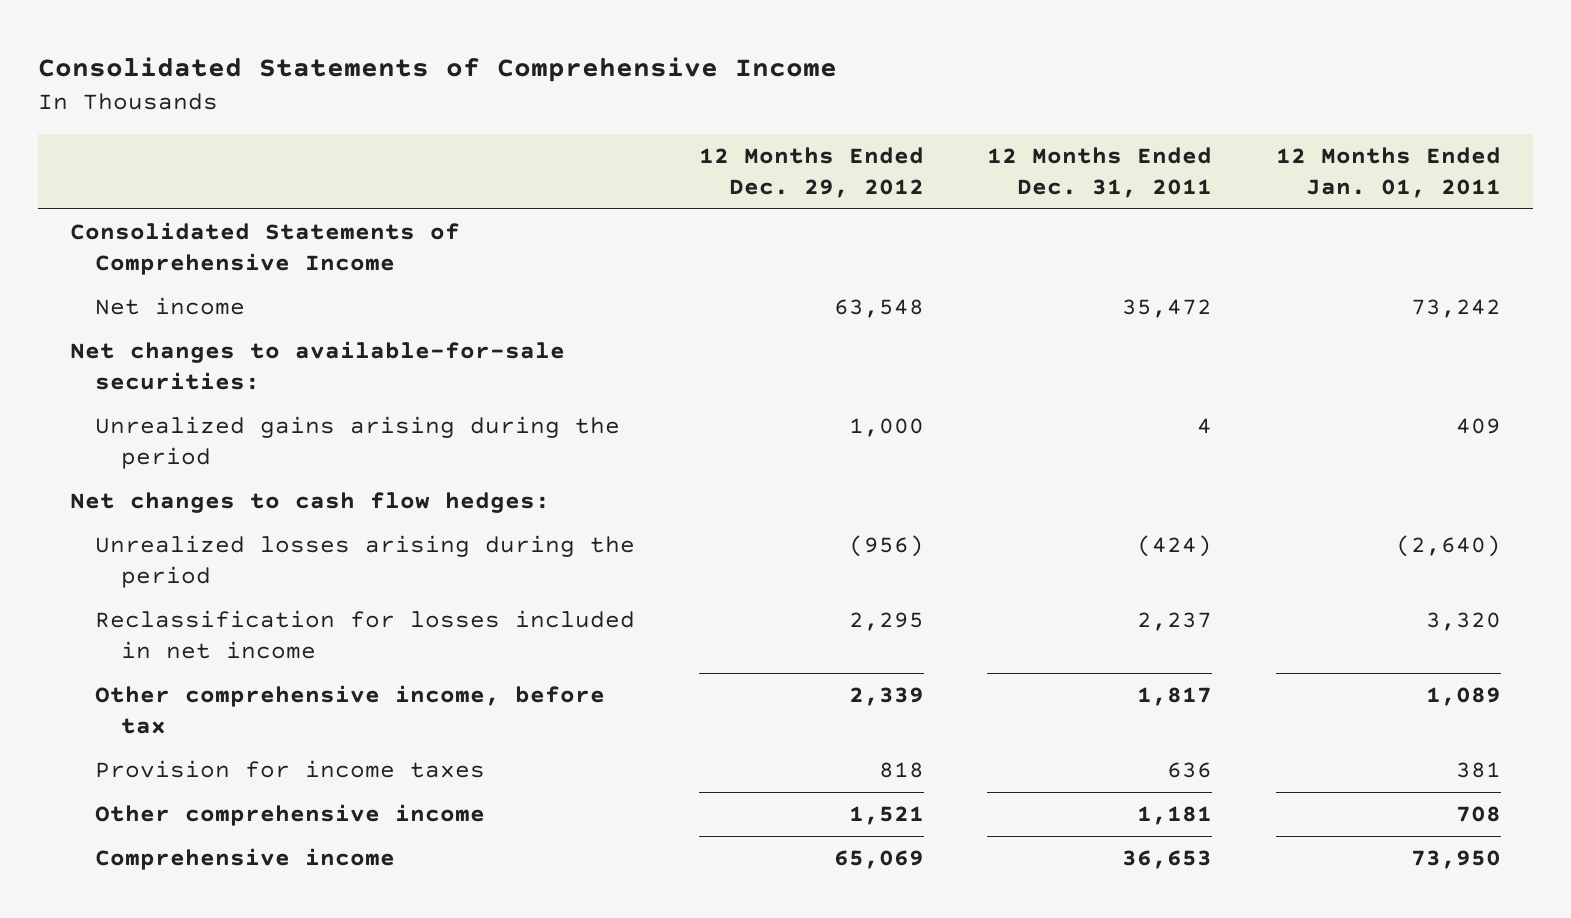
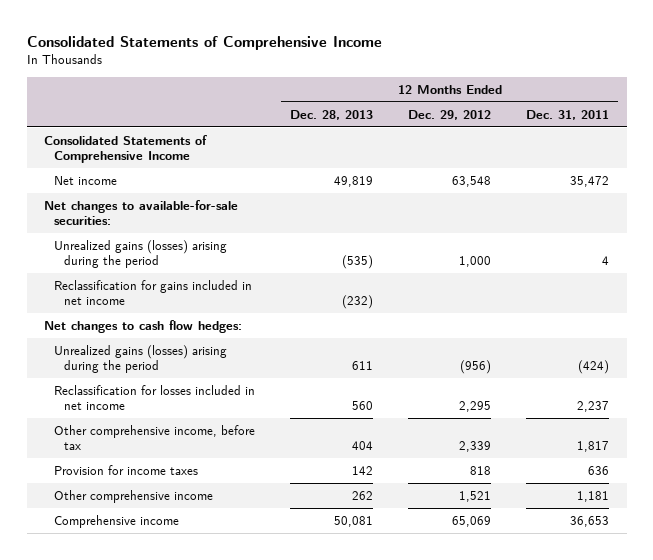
[1275,147,1501,198] 12 Months Ended Jan. 01, 2011 -> none
none -> [290,109,374,120] Dec. 28, 2013
[95,416,621,469] Unrealized gains arising during the period -> [54,239,228,268] Unrealized gains (losses) arising during the period
none -> [54,279,253,305] Reclassification for gains included in net income
[95,535,636,588] Unrealized losses arising during the period -> [54,344,228,373] Unrealized gains (losses) arising during the period

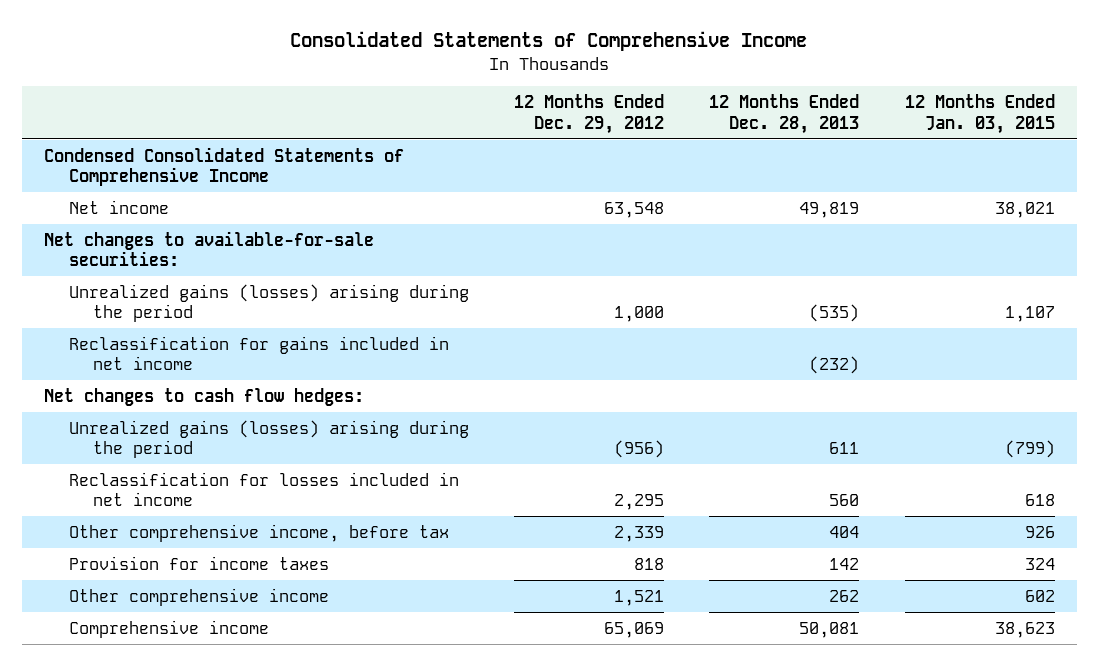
[526,109,610,120] Dec. 31, 2011 -> none
none -> [904,94,1055,134] 12 Months Ended Jan. 03, 2015
[44,134,208,163] Consolidated Statements of Comprehensive Income -> [44,146,405,187] Condensed Consolidated Statements of Comprehensive Income

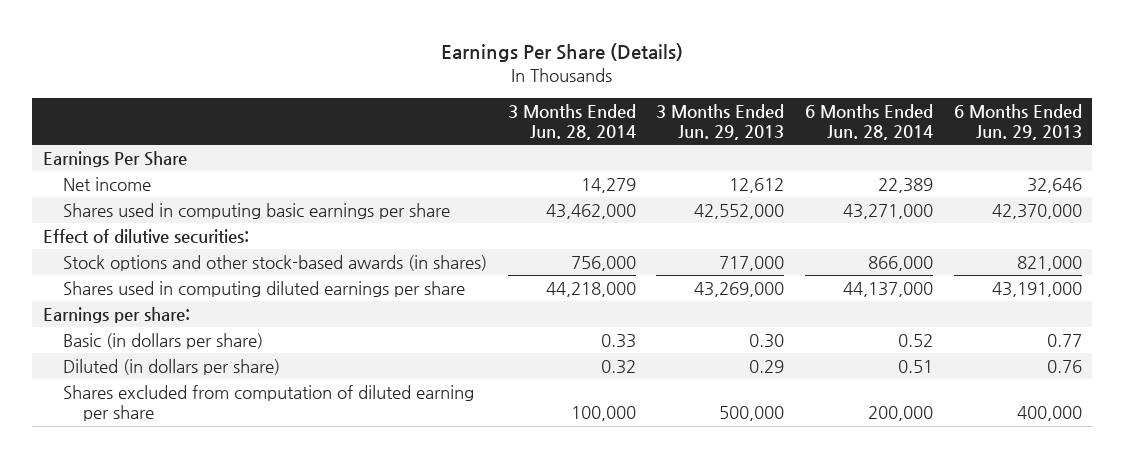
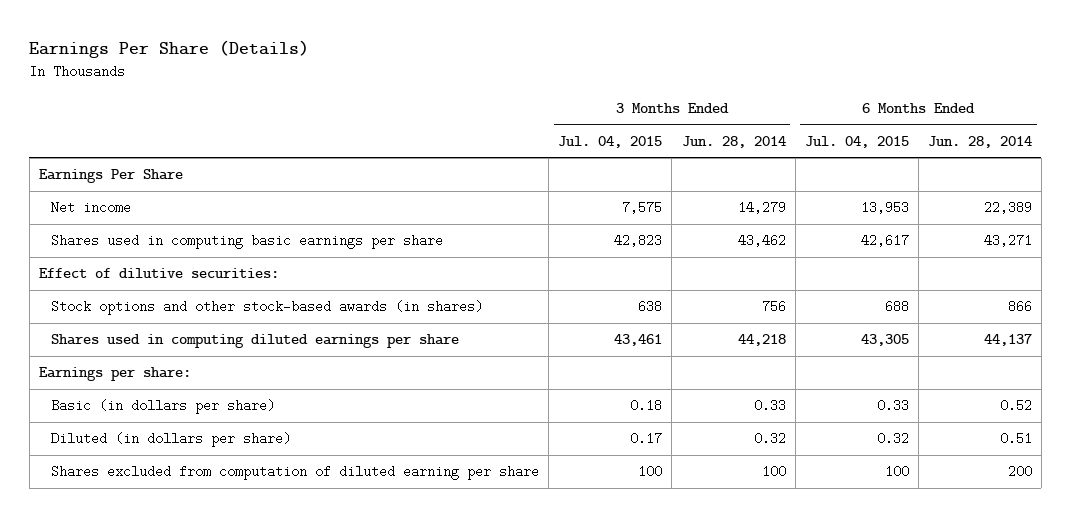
[656,103,785,141] 3 Months Ended Jun. 29, 2013 -> none
[953,103,1082,141] 6 Months Ended Jun. 29, 2013 -> none
none -> [558,135,663,148] Jul. 04, 2015
none -> [804,135,909,148] Jul. 04, 2015
[545,204,636,220] 43,462,000 -> [737,234,786,248] 43,462
[843,204,934,220] 43,271,000 -> [983,234,1032,248] 43,271
[570,256,636,272] 756,000 -> [761,300,786,314] 756
[868,256,934,272] 866,000 -> [1007,300,1032,314] 866
[545,282,636,298] 44,218,000 -> [737,334,786,347] 44,218
[843,282,934,298] 44,137,000 -> [983,334,1032,347] 44,137
[570,406,636,422] 100,000 -> [761,465,786,479] 100
[868,406,934,422] 200,000 -> [1007,465,1032,479] 200

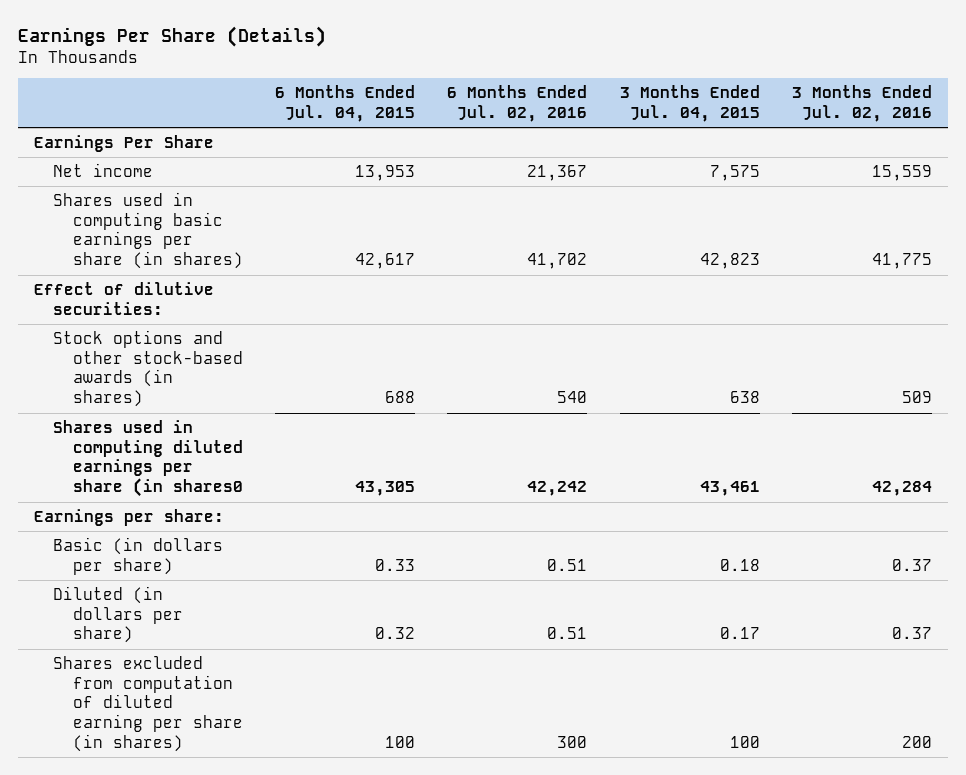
[681,135,786,148] Jun. 28, 2014 -> none
[927,135,1032,148] Jun. 28, 2014 -> none
none -> [447,85,588,122] 6 Months Ended Jul. 02, 2016
none -> [792,85,933,122] 3 Months Ended Jul. 02, 2016
[51,234,444,250] Shares used in computing basic earnings per share -> [53,192,243,270] Shares used in computing basic earnings per share (in shares)
[51,334,460,349] Shares used in computing diluted earnings per share -> [53,420,243,498] Shares used in computing diluted earnings per share (in shares0
[51,465,540,481] Shares excluded from computation of diluted earning per share -> [53,656,243,752] Shares excluded from computation of diluted earning per share (in shares)

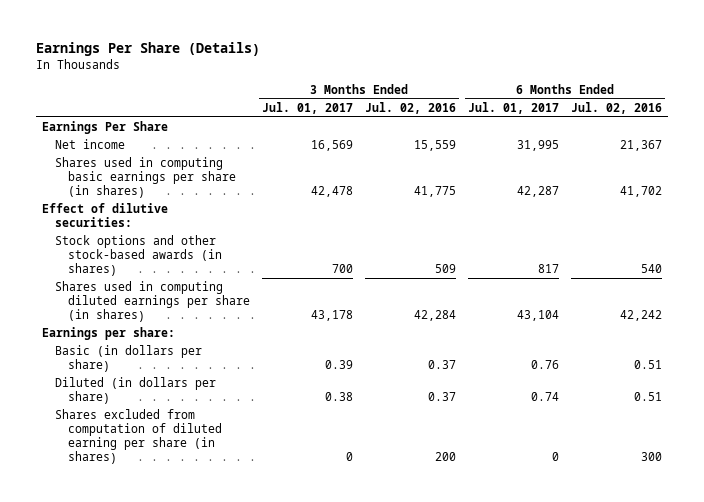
[275,85,416,122] 6 Months Ended Jul. 04, 2015 -> none
[619,85,760,122] 3 Months Ended Jul. 04, 2015 -> none
none -> [261,101,353,114] Jul. 01, 2017
none -> [468,101,560,114] Jul. 01, 2017
[53,420,243,498] Shares used in computing diluted earnings per share (in shares0 -> [54,281,250,323] Shares used in computing diluted earnings per share (in shares)

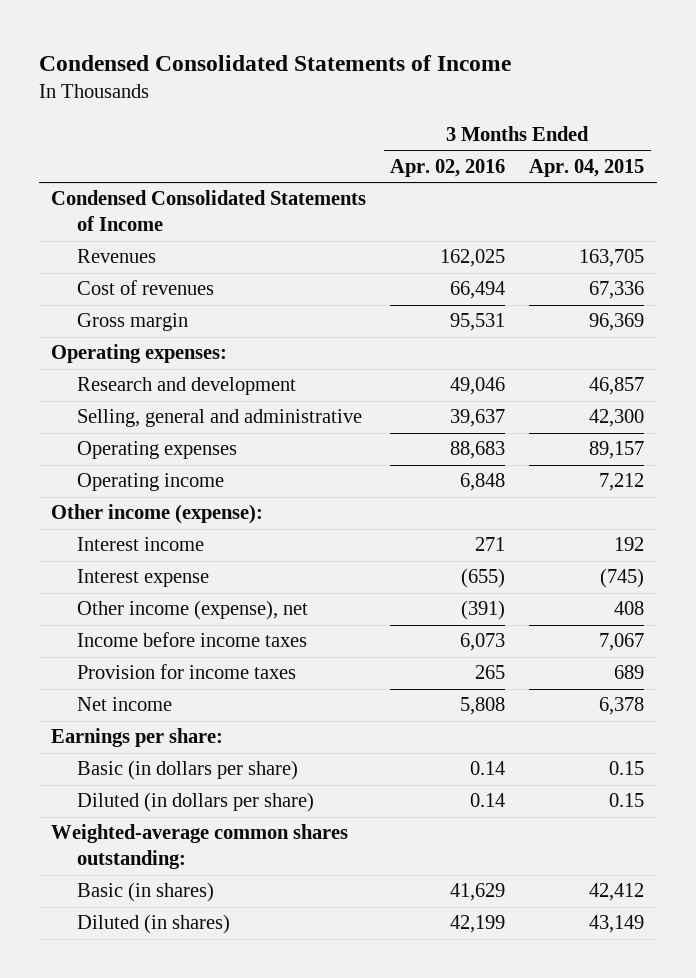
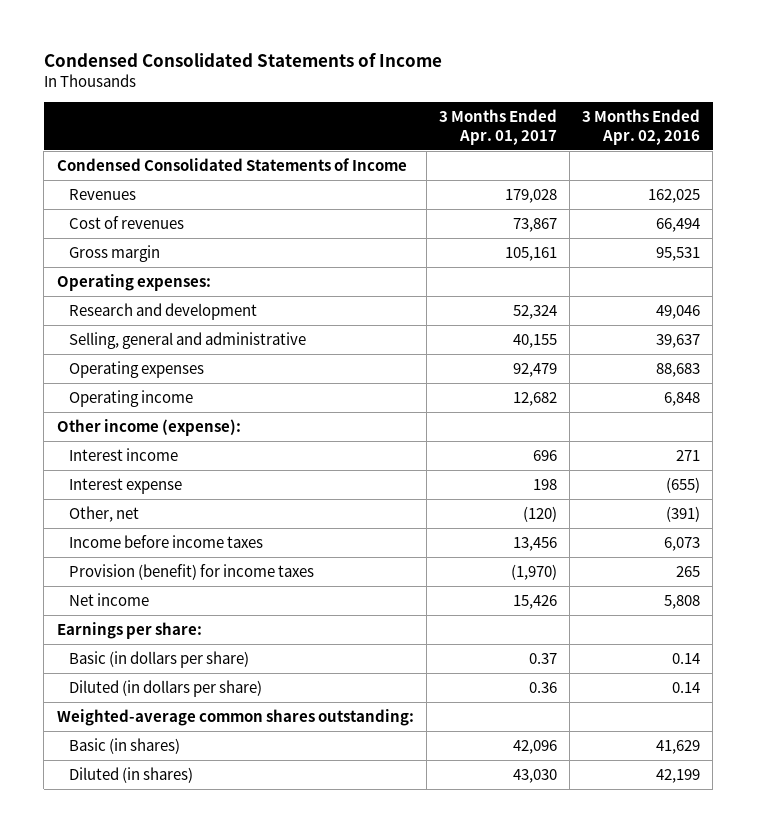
[529,158,645,177] Apr. 04, 2015 -> none
none -> [438,108,557,145] 3 Months Ended Apr. 01, 2017
[76,600,308,621] Other income (expense), net -> [68,505,139,522] Other, net
[76,664,296,680] Provision for income taxes -> [68,563,314,580] Provision (benefit) for income taxes

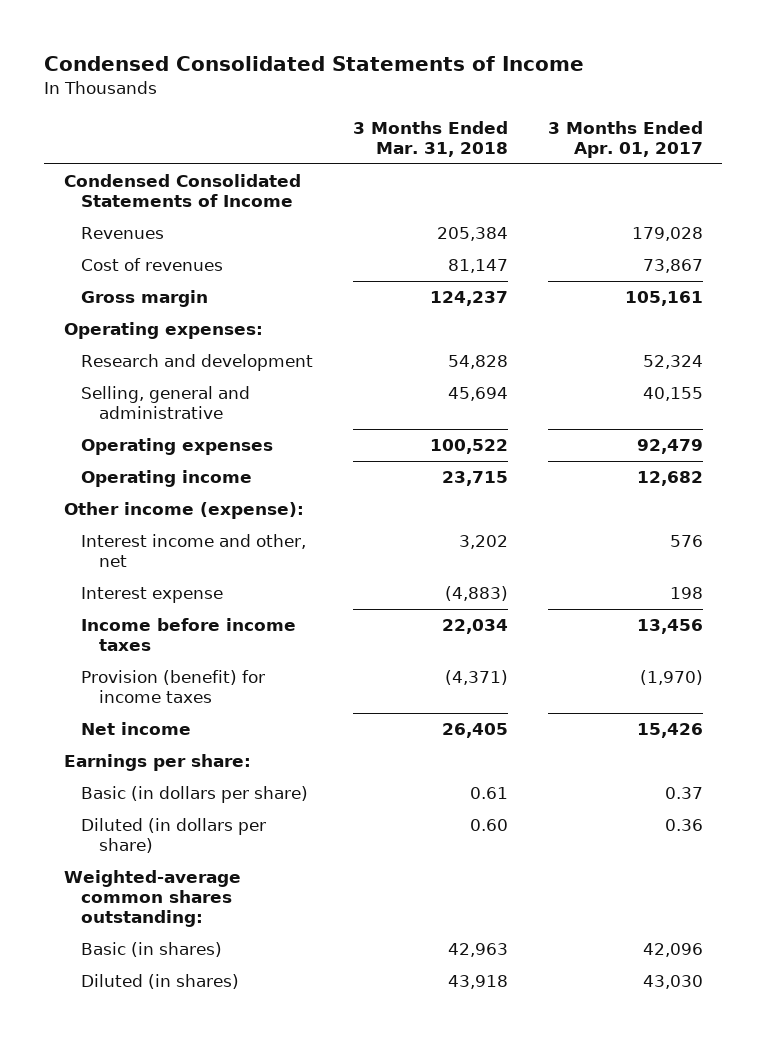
[582,108,701,145] 3 Months Ended Apr. 02, 2016 -> none
none -> [352,121,508,157] 3 Months Ended Mar. 31, 2018
[68,447,178,461] Interest income -> none
none -> [81,534,307,568] Interest income and other, net
[68,505,139,522] Other, net -> none

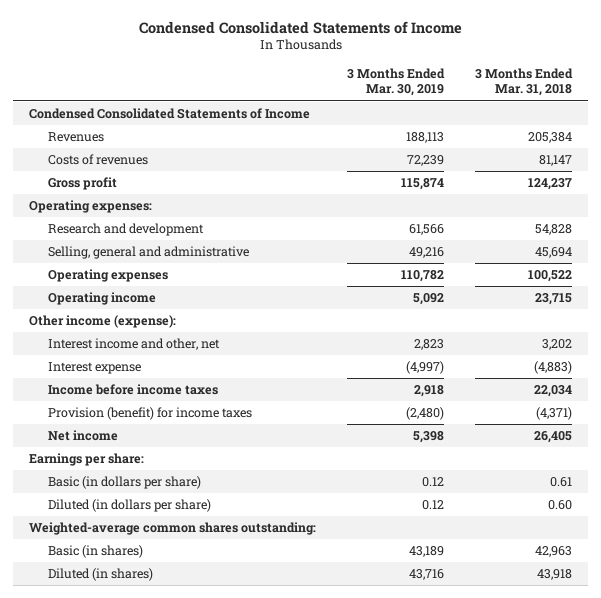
[547,121,703,158] 3 Months Ended Apr. 01, 2017 -> none
none -> [347,67,446,97] 3 Months Ended Mar. 30, 2019
[81,258,224,272] Cost of revenues -> [48,154,149,166] Costs of revenues
[81,290,209,308] Gross margin -> [48,177,118,191] Gross profit

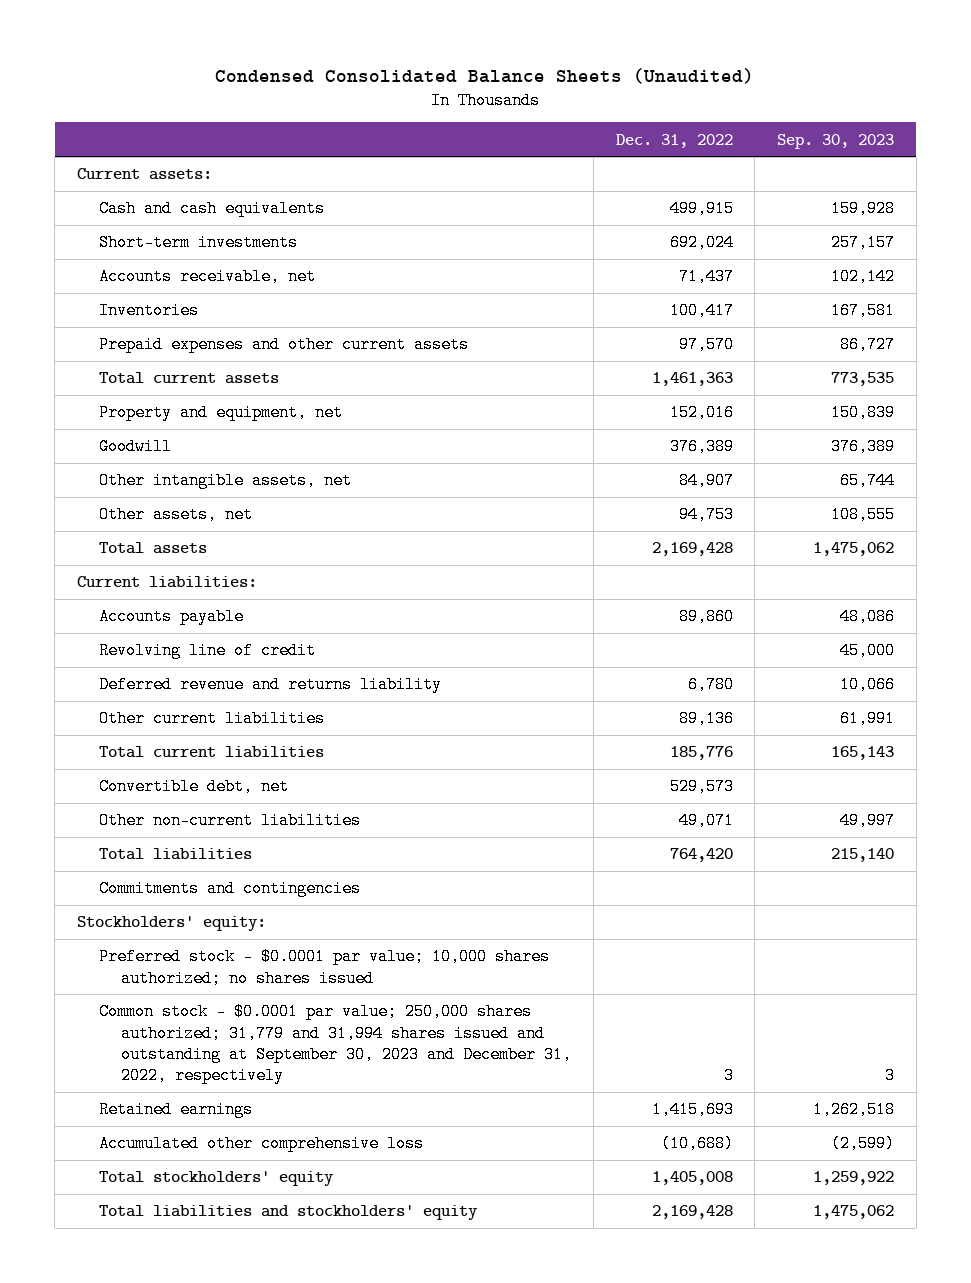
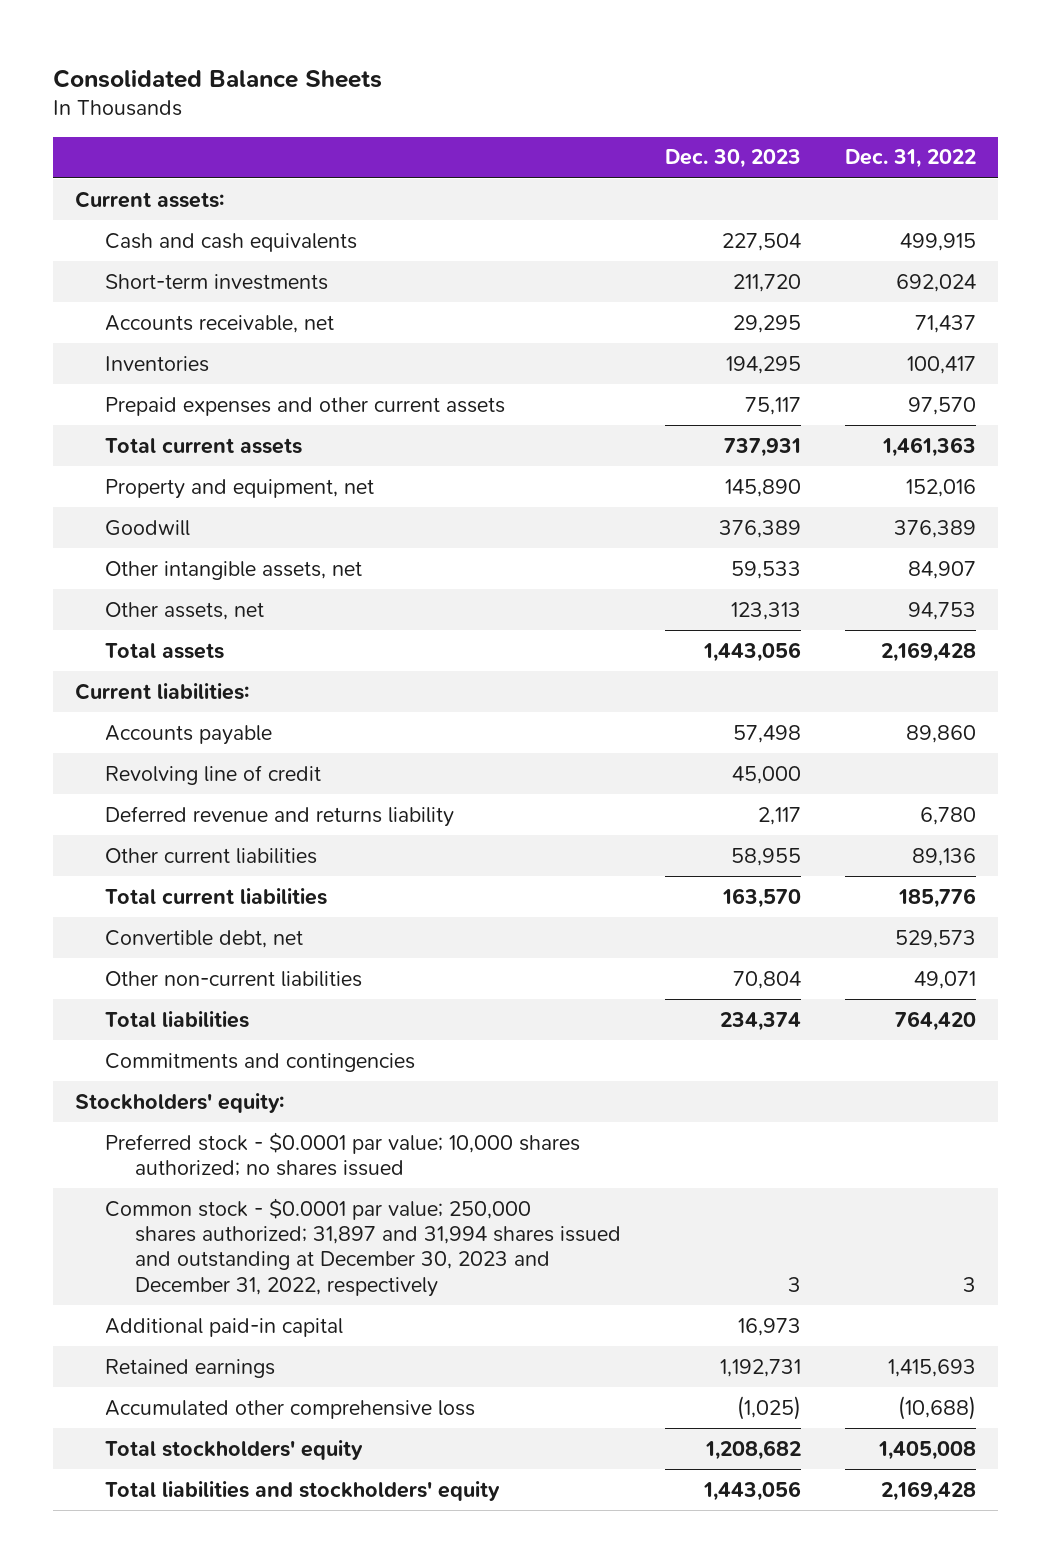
[215,67,755,84] Condensed Consolidated Balance Sheets (Unaudited) -> [53,68,383,88] Consolidated Balance Sheets
[776,133,894,149] Sep. 30, 2023 -> none
none -> [664,149,801,169] Dec. 30, 2023
[99,1003,573,1085] Common stock - $0.0001 par value; 250,000 shares authorized; 31,779 and 31,994 shares issued and outstanding at September 30, 2023 and December 31, 2022, respectively -> [105,1197,621,1297] Common stock - $0.0001 par value; 250,000 shares authorized; 31,897 and 31,994 shares issued and outstanding at December 30, 2023 and December 31, 2022, respectively
none -> [105,1317,344,1337] Additional paid-in capital

